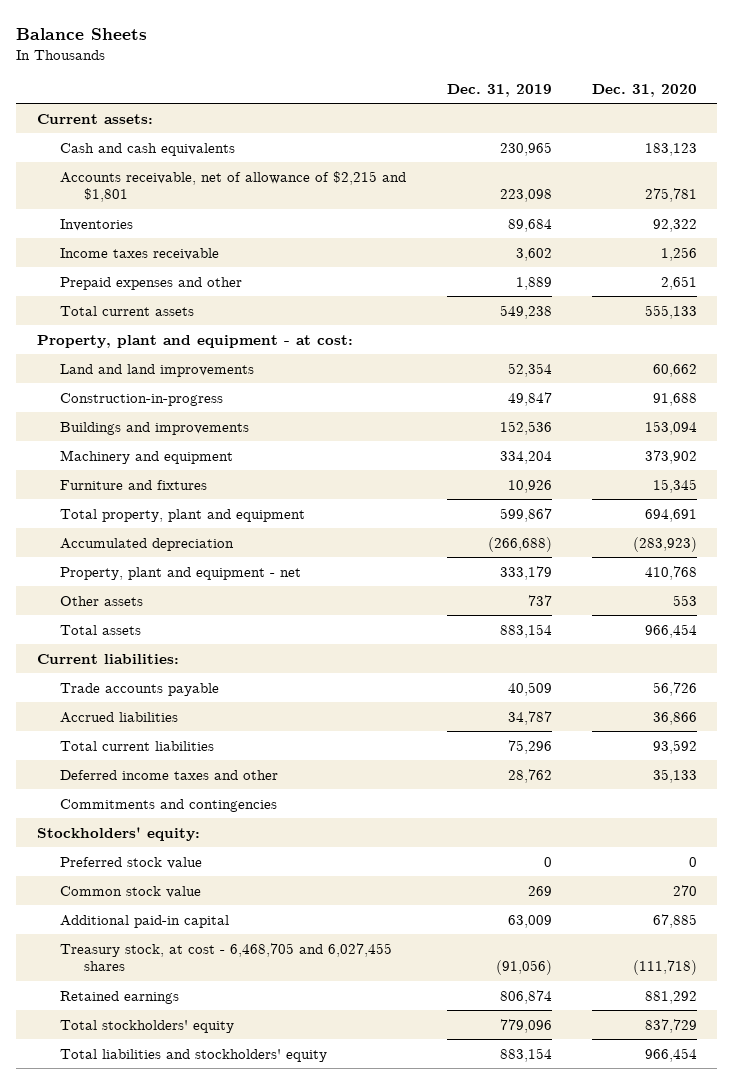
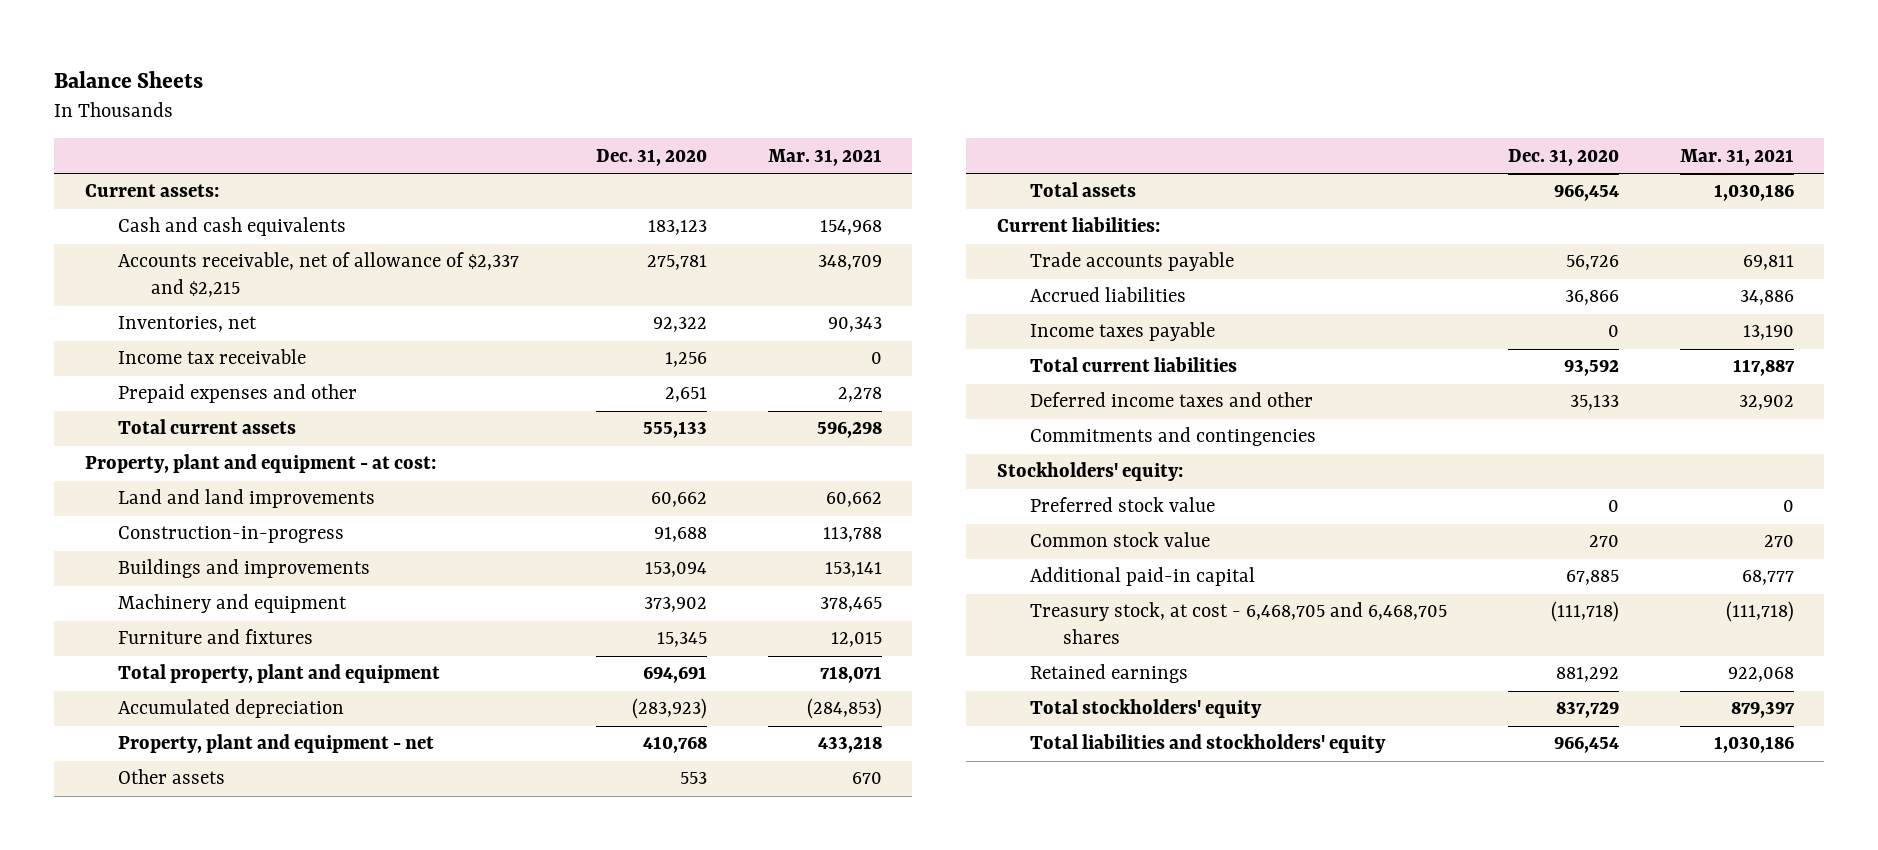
[446,84,552,98] Dec. 31, 2019 -> none
none -> [767,148,882,166] Mar. 31, 2021
[60,170,407,203] Accounts receivable, net of allowance of $2,215 and $1,801 -> [117,252,519,298] Accounts receivable, net of allowance of $2,337 and $2,215
[60,218,134,231] Inventories -> [117,316,257,333] Inventories, net
[60,247,220,260] Income taxes receivable -> [117,349,306,365] Income tax receivable
none -> [1029,322,1215,342] Income taxes payable
[60,942,393,972] Treasury stock, at cost - 6,468,705 and 6,027,455 shares -> [1029,602,1447,645] Treasury stock, at cost - 6,468,705 and 6,468,705 shares

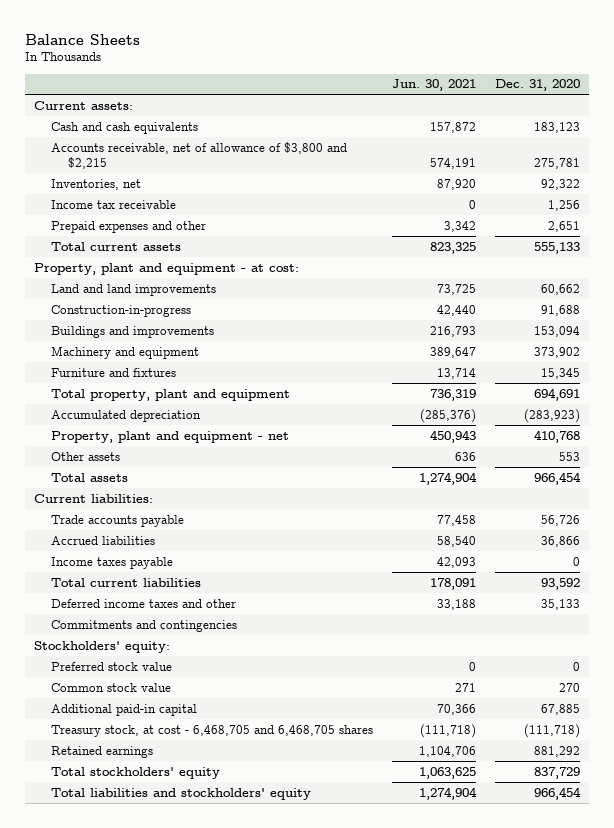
[767,148,882,166] Mar. 31, 2021 -> none
none -> [392,79,477,92] Jun. 30, 2021
[117,252,519,298] Accounts receivable, net of allowance of $2,337 and $2,215 -> [51,141,348,169] Accounts receivable, net of allowance of $3,800 and $2,215

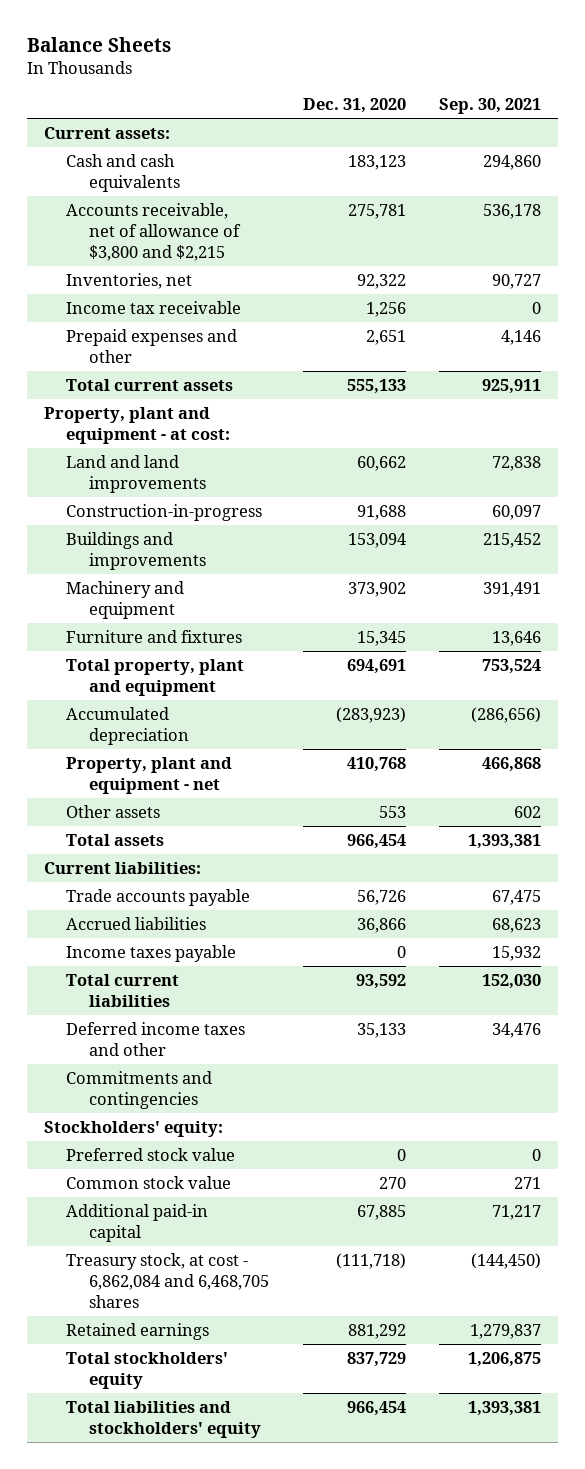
[392,79,477,92] Jun. 30, 2021 -> none
none -> [439,98,542,115] Sep. 30, 2021
[51,724,374,737] Treasury stock, at cost - 6,468,705 and 6,468,705 shares -> [66,1252,269,1309] Treasury stock, at cost - 6,862,084 and 6,468,705 shares

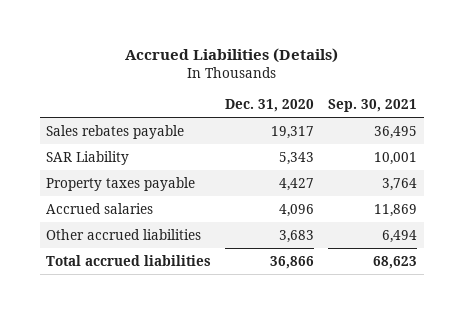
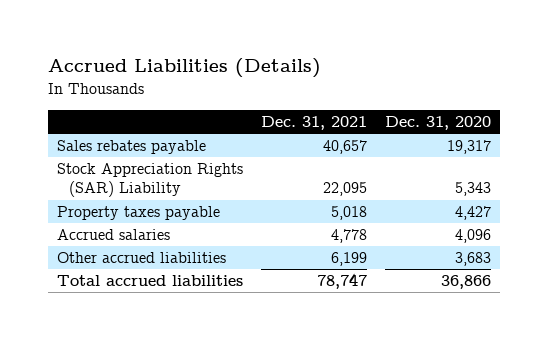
[328,99,418,113] Sep. 30, 2021 -> none
none -> [260,115,367,130] Dec. 31, 2021
[46,150,130,165] SAR Liability -> [56,163,243,198] Stock Appreciation Rights (SAR) Liability

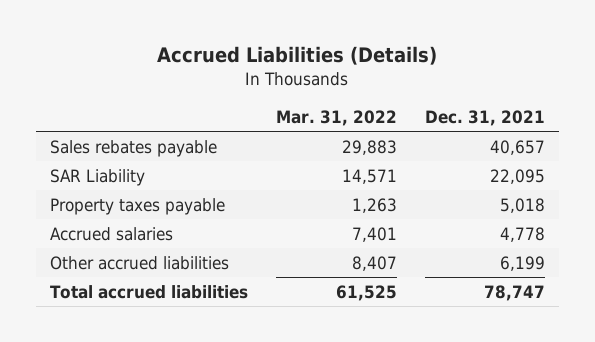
[384,115,491,130] Dec. 31, 2020 -> none
none -> [275,110,397,127] Mar. 31, 2022
[56,163,243,198] Stock Appreciation Rights (SAR) Liability -> [49,168,145,186] SAR Liability

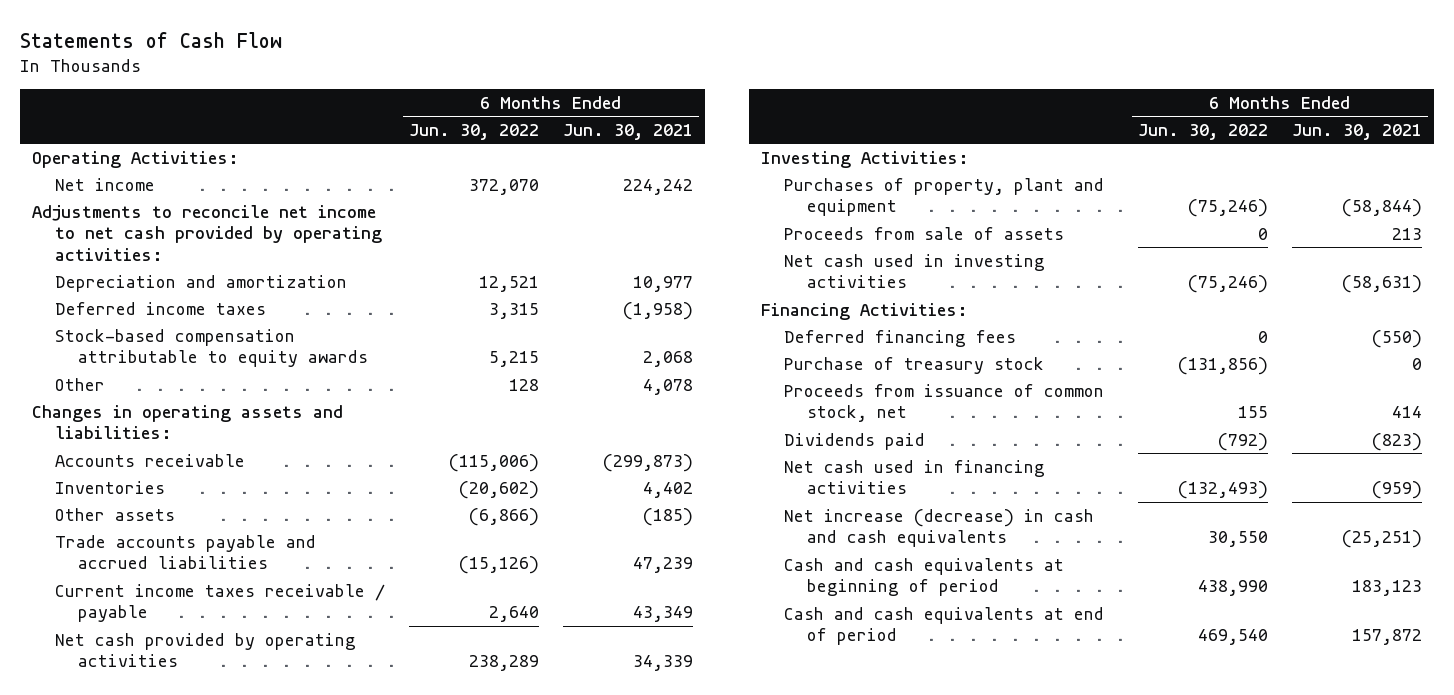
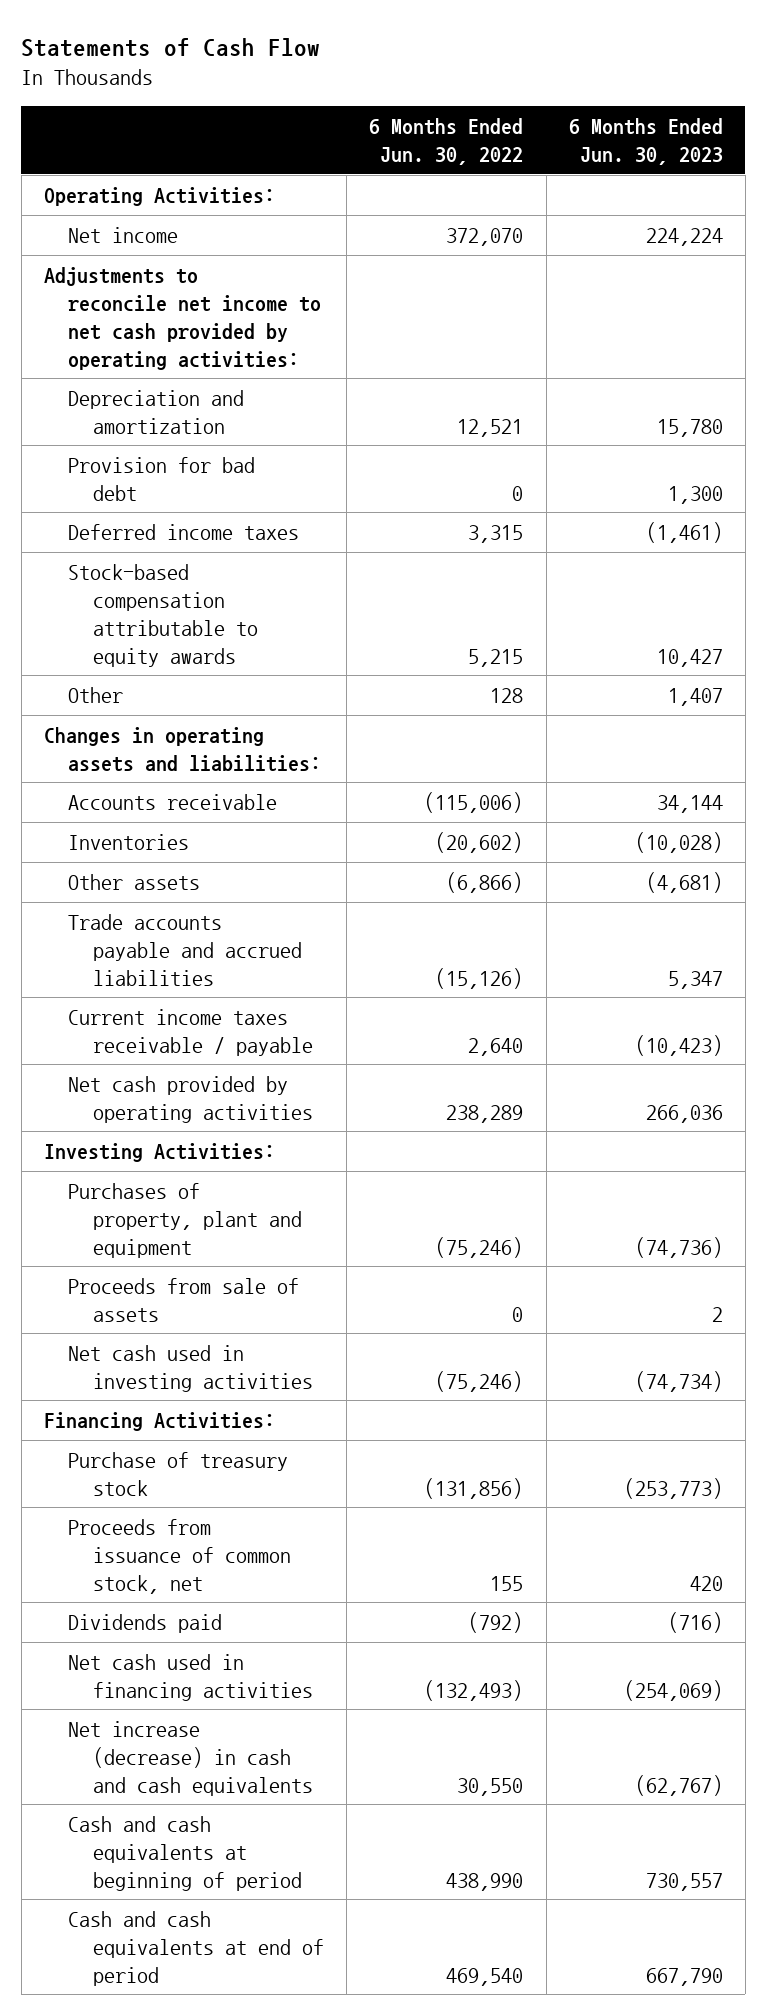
[562,123,693,140] Jun. 30, 2021 -> none
none -> [568,118,723,165] 6 Months Ended Jun. 30, 2023
none -> [68,456,256,501] Provision for bad debt
[784,329,1017,347] Deferred financing fees -> none

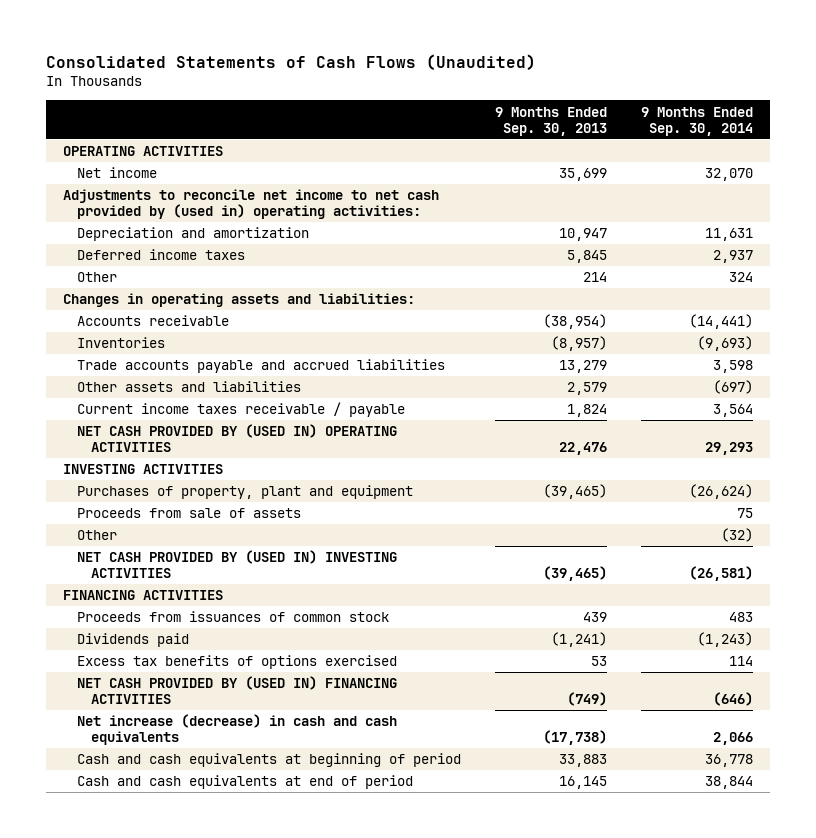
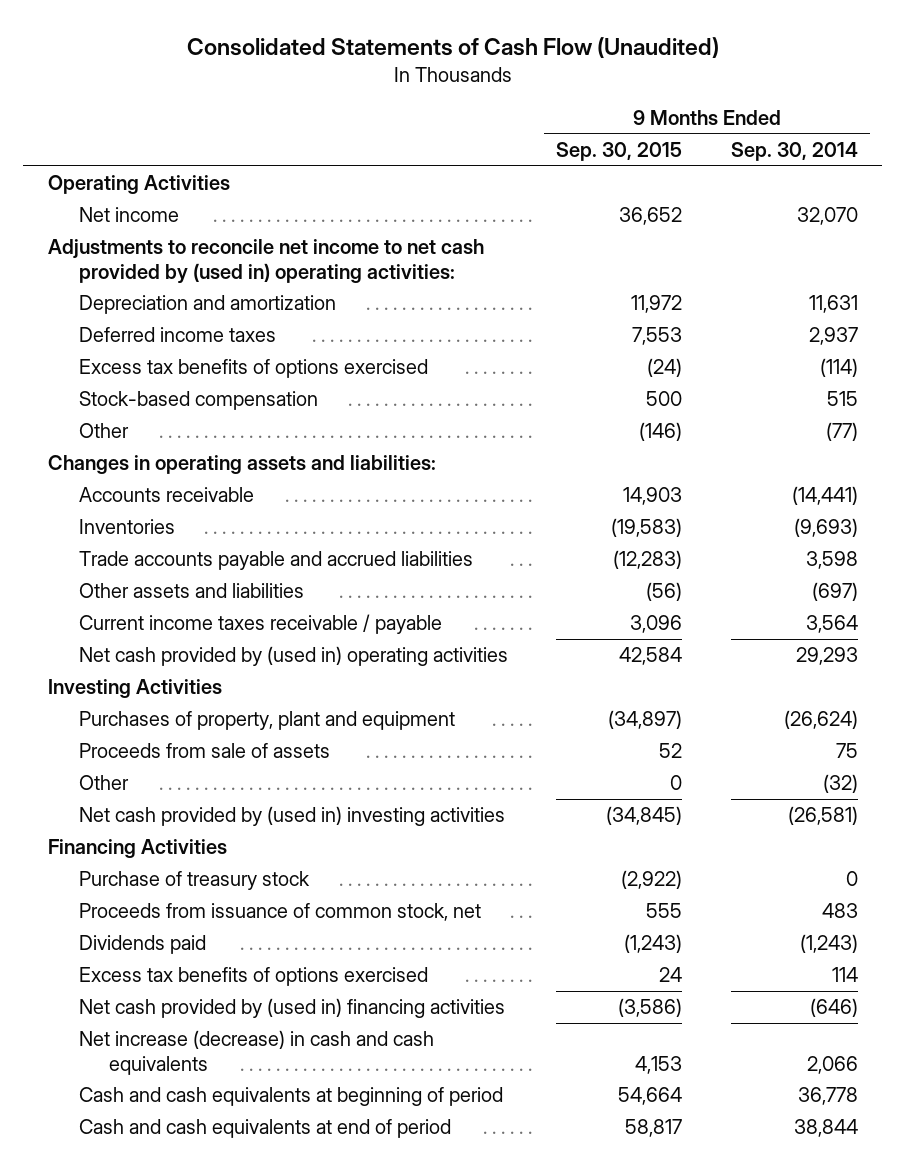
[45,53,536,70] Consolidated Statements of Cash Flows (Unaudited) -> [186,36,719,58] Consolidated Statements of Cash Flow (Unaudited)
[494,106,607,136] 9 Months Ended Sep. 30, 2013 -> none
none -> [556,142,683,162] Sep. 30, 2015
[62,146,223,157] OPERATING ACTIVITIES -> [47,175,230,195] Operating Activities
none -> [78,359,428,379] Excess tax benefits of options exercised
none -> [78,391,318,411] Stock-based compensation
[728,272,753,283] 324 -> [825,422,858,442] (77)
[77,424,398,453] NET CASH PROVIDED BY (USED IN) OPERATING ACTIVITIES -> [78,646,508,667] Net cash provided by (used in) operating activities
[62,464,223,475] INVESTING ACTIVITIES -> [47,679,222,699] Investing Activities
[77,550,398,579] NET CASH PROVIDED BY (USED IN) INVESTING ACTIVITIES -> [78,806,505,827] Net cash provided by (used in) investing activities
[62,590,223,601] FINANCING ACTIVITIES -> [47,839,227,859] Financing Activities
none -> [78,871,310,891] Purchase of treasury stock
[77,611,390,623] Proceeds from issuances of common stock -> [78,903,481,922] Proceeds from issuance of common stock, net
[77,676,398,705] NET CASH PROVIDED BY (USED IN) FINANCING ACTIVITIES -> [78,998,505,1019] Net cash provided by (used in) financing activities

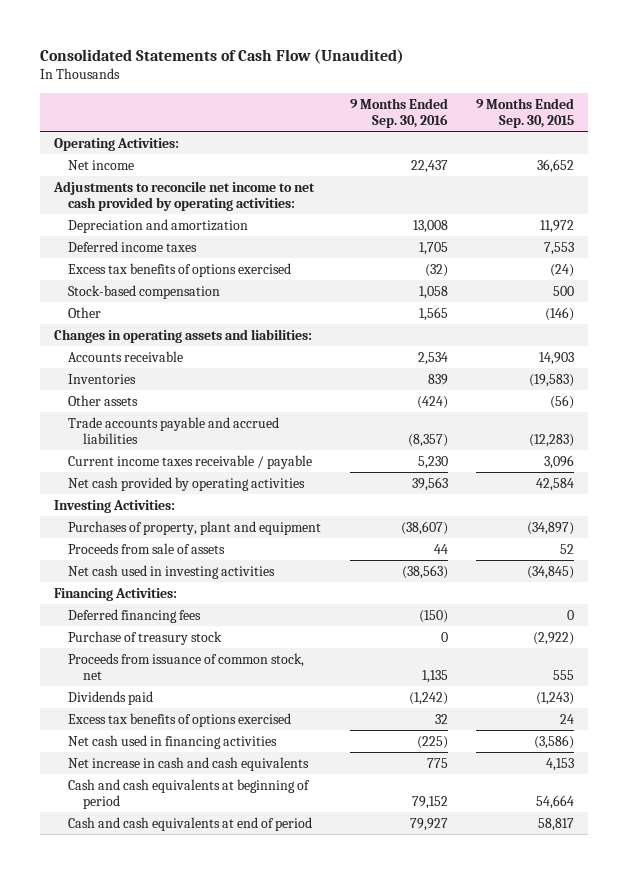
[730,142,858,162] Sep. 30, 2014 -> none
none -> [349,97,448,128] 9 Months Ended Sep. 30, 2016
[47,175,230,195] Operating Activities -> [53,137,179,151] Operating Activities:
[47,239,484,284] Adjustments to reconcile net income to net cash provided by (used in) operating activities: -> [52,180,315,212] Adjustments to reconcile net income to net cash provided by operating activities:
none -> [68,394,139,406] Other assets
[78,583,304,599] Other assets and liabilities -> none
[78,646,508,667] Net cash provided by (used in) operating activities -> [68,476,306,491] Net cash provided by operating activities
[47,679,222,699] Investing Activities -> [53,499,175,513] Investing Activities:
[78,775,129,791] Other -> none
[78,806,505,827] Net cash provided by (used in) investing activities -> [68,564,276,579] Net cash used in investing activities
[47,839,227,859] Financing Activities -> [53,587,177,601] Financing Activities:
none -> [68,608,202,623] Deferred financing fees
[78,998,505,1019] Net cash provided by (used in) financing activities -> [68,734,278,749] Net cash used in financing activities
[78,1030,434,1075] Net increase (decrease) in cash and cash equivalents -> [68,756,310,771] Net increase in cash and cash equivalents

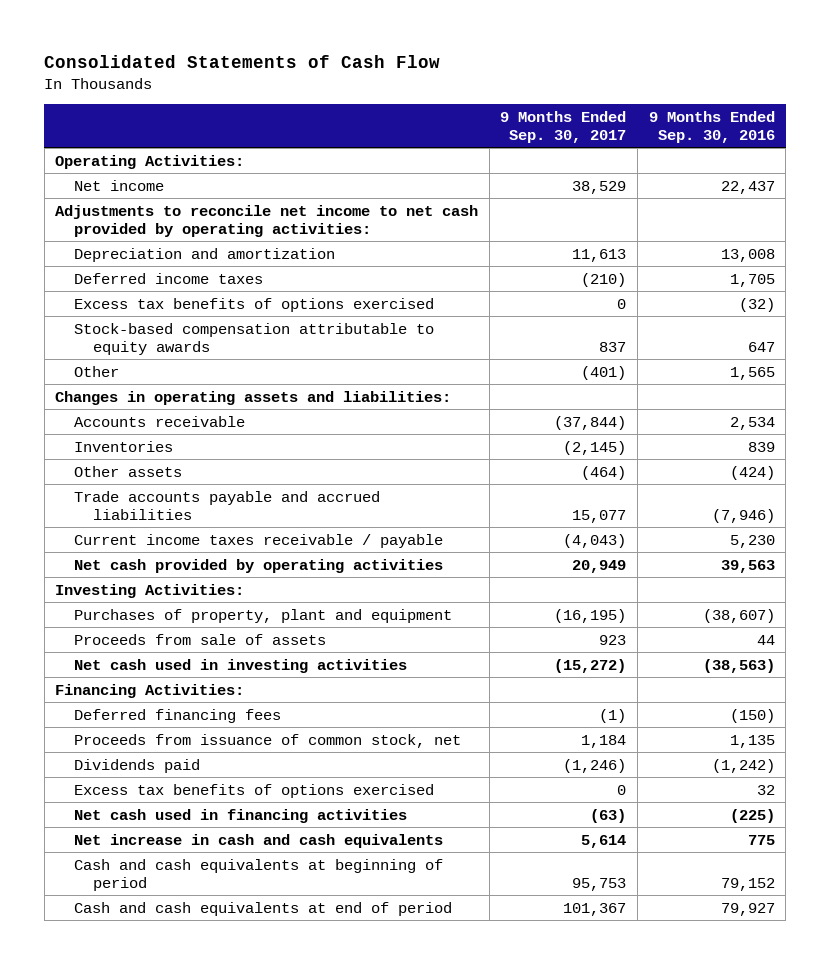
[39,48,404,64] Consolidated Statements of Cash Flow (Unaudited) -> [44,54,441,68] Consolidated Statements of Cash Flow
[475,97,574,128] 9 Months Ended Sep. 30, 2015 -> none
none -> [500,110,627,143] 9 Months Ended Sep. 30, 2017
[68,284,221,299] Stock-based compensation -> [74,322,435,355] Stock-based compensation attributable to equity awards
[418,285,448,299] 1,058 -> [747,341,775,352] 647
[407,434,448,448] (8,357) -> [711,508,775,523] (7,946)
[68,630,223,645] Purchase of treasury stock -> none

